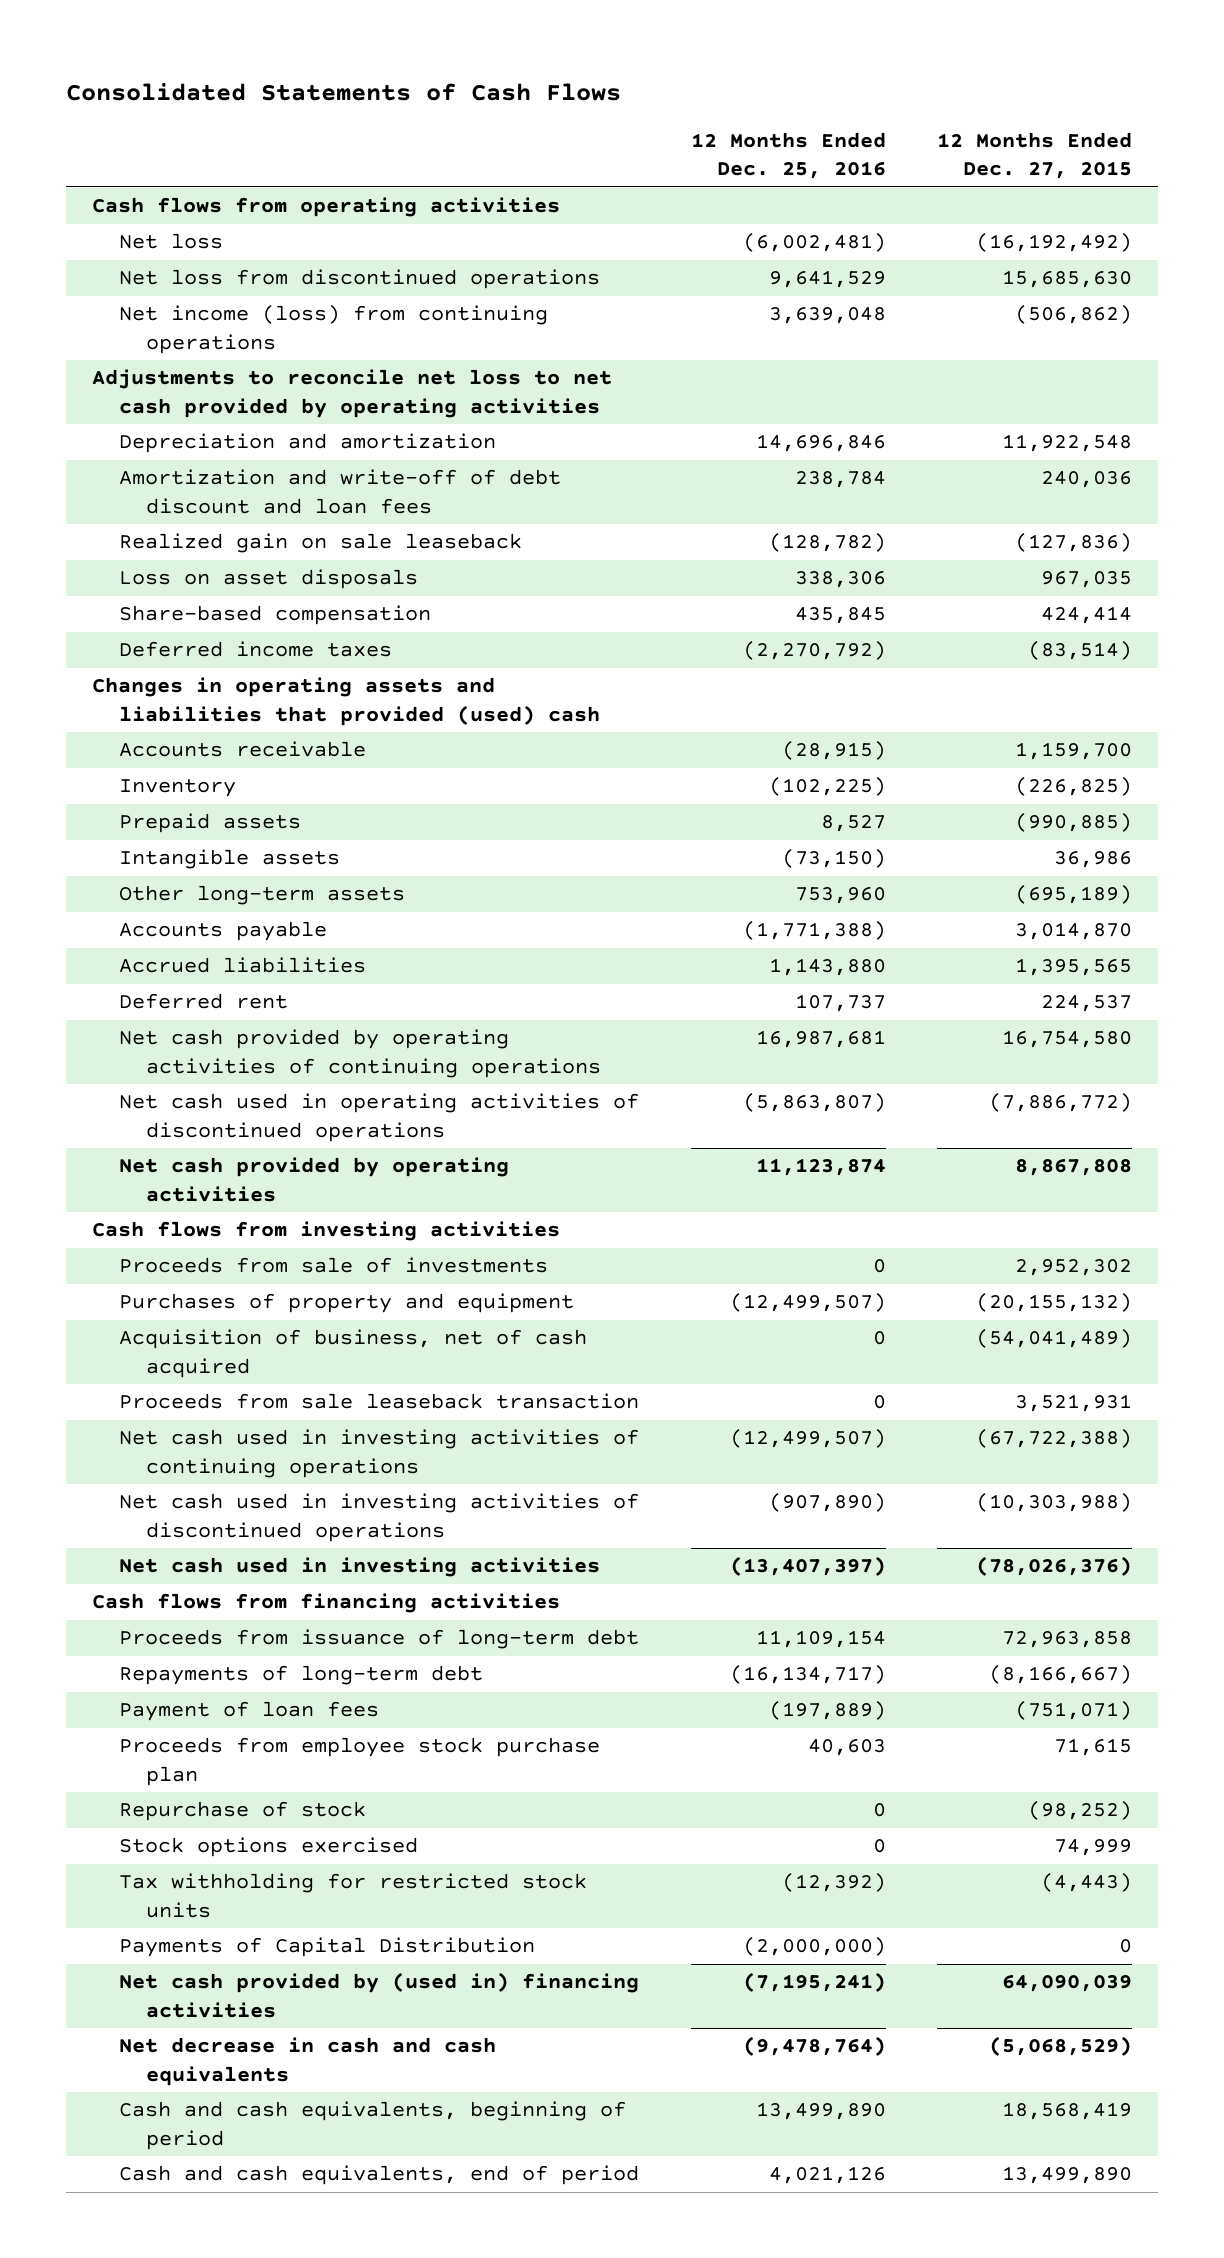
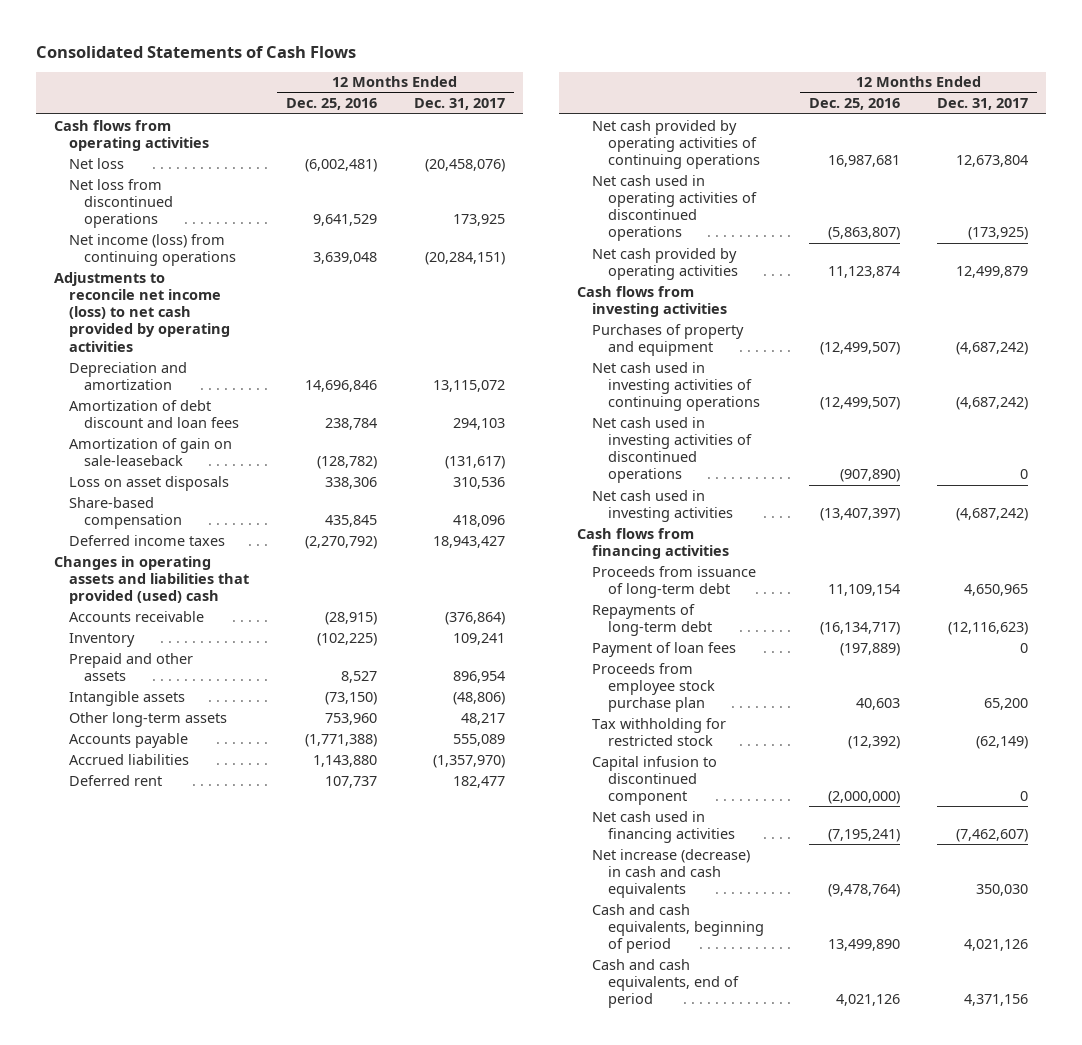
[937,131,1133,180] 12 Months Ended Dec. 27, 2015 -> none
none -> [413,98,505,111] Dec. 31, 2017
[91,369,612,418] Adjustments to reconcile net loss to net cash provided by operating activities -> [53,271,231,352] Adjustments to reconcile net income (loss) to net cash provided by operating activities
[119,469,562,514] Amortization and write-off of debt discount and loan fees -> [69,399,240,428] Amortization of debt discount and loan fees
[119,533,523,554] Realized gain on sale leaseback -> [69,437,233,466] Amortization of gain on sale-leaseback
[119,813,302,834] Prepaid assets -> [69,652,194,681] Prepaid and other assets
[119,1257,549,1274] Proceeds from sale of investments -> none
[119,1329,588,1378] Acquisition of business, net of cash acquired -> none
[119,1393,640,1410] Proceeds from sale leaseback transaction -> none
[119,1801,367,1822] Repurchase of stock -> none
[119,1837,419,1858] Stock options exercised -> none
[119,1873,588,1918] Tax withholding for restricted stock units -> [592,717,727,746] Tax withholding for restricted stock
[119,1937,536,1958] Payments of Capital Distribution -> [592,755,718,806] Capital infusion to discontinued component
[119,1972,640,2018] Net cash provided by (used in) financing activities -> [592,810,735,843] Net cash used in financing activities
[119,2037,497,2086] Net decrease in cash and cash equivalents -> [592,848,751,899] Net increase (decrease) in cash and cash equivalents

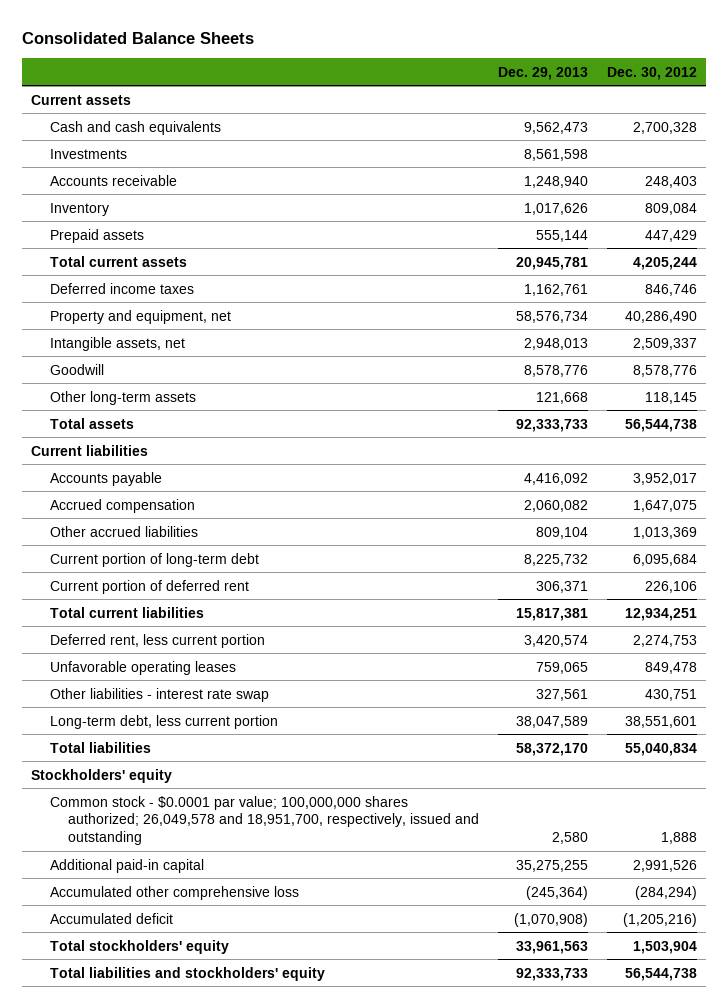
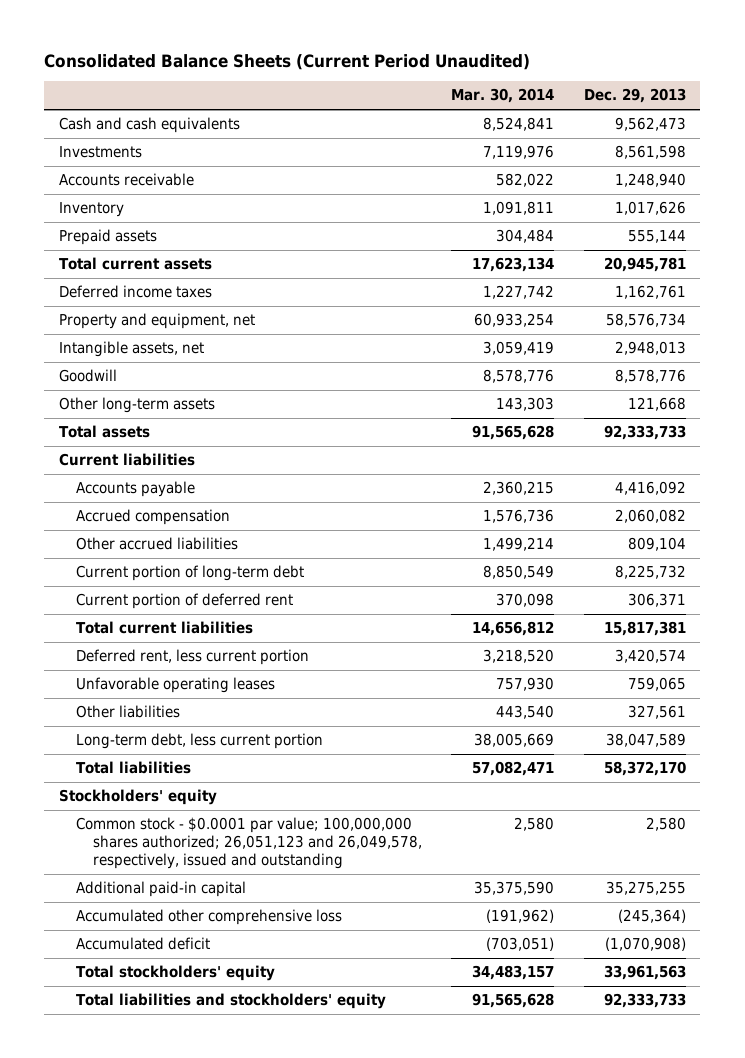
[21,31,254,44] Consolidated Balance Sheets -> [44,53,531,70] Consolidated Balance Sheets (Current Period Unaudited)
[606,66,697,80] Dec. 30, 2012 -> none
none -> [451,88,555,104] Mar. 30, 2014
[31,94,132,105] Current assets -> none
[49,687,269,702] Other liabilities - interest rate swap -> [75,705,180,719] Other liabilities
[49,795,479,845] Common stock - $0.0001 par value; 100,000,000 shares authorized; 26,049,578 and 18,951,700, respectively, issued and outstanding -> [75,817,423,870] Common stock - $0.0001 par value; 100,000,000 shares authorized; 26,051,123 and 26,049,578, respectively, issued and outstanding

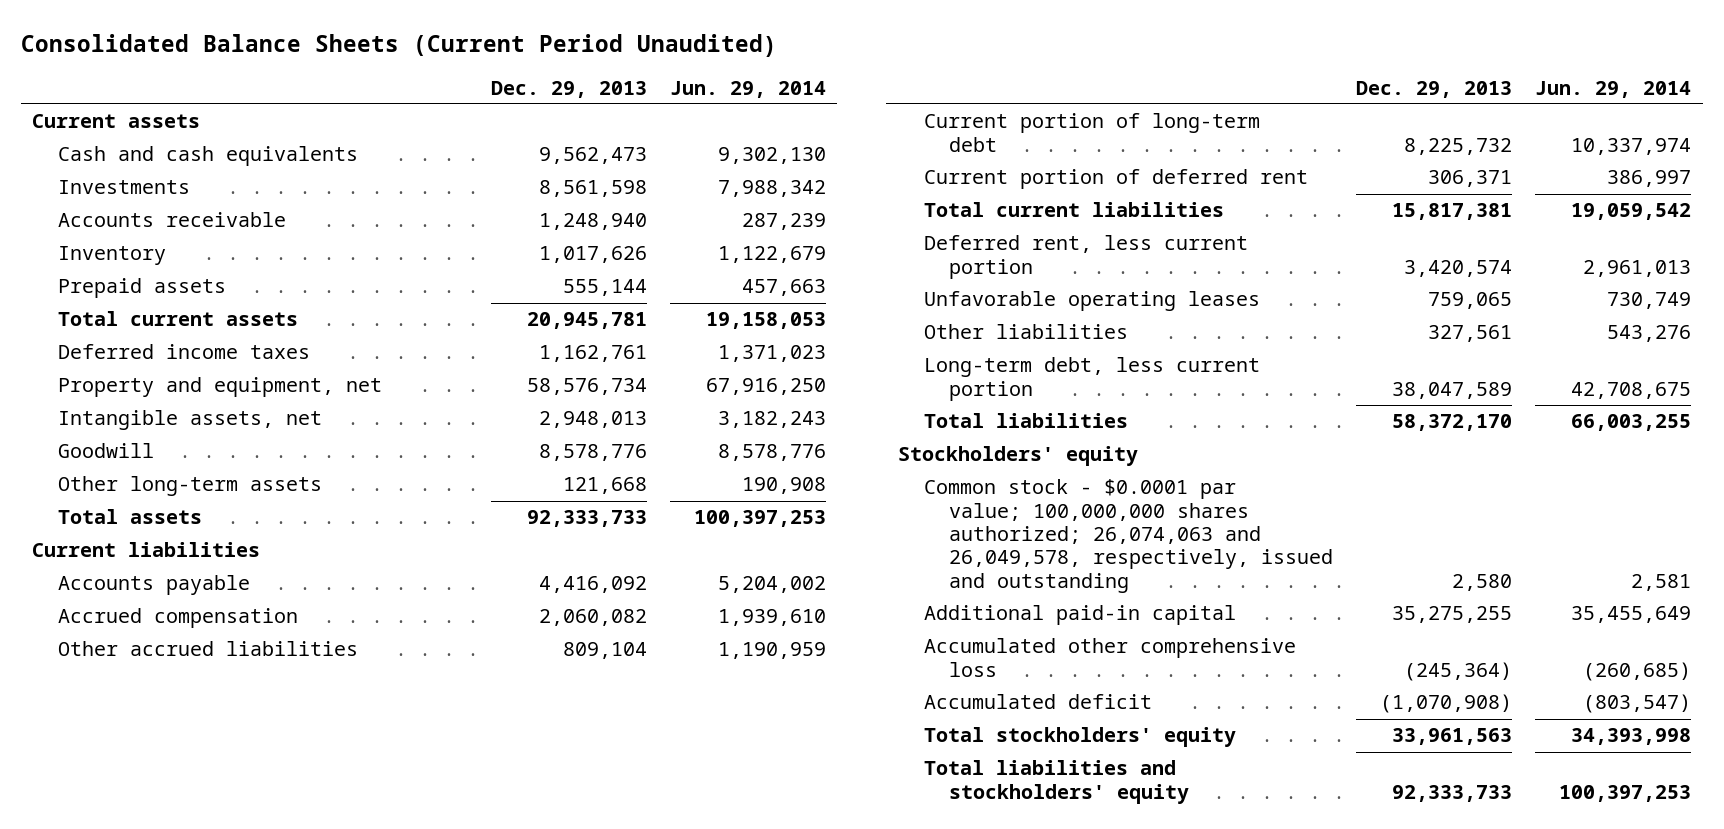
[451,88,555,104] Mar. 30, 2014 -> none
none -> [669,80,826,98] Jun. 29, 2014
none -> [32,114,201,129] Current assets
[75,817,423,870] Common stock - $0.0001 par value; 100,000,000 shares authorized; 26,051,123 and 26,049,578, respectively, issued and outstanding -> [923,479,1334,593] Common stock - $0.0001 par value; 100,000,000 shares authorized; 26,074,063 and 26,049,578, respectively, issued and outstanding

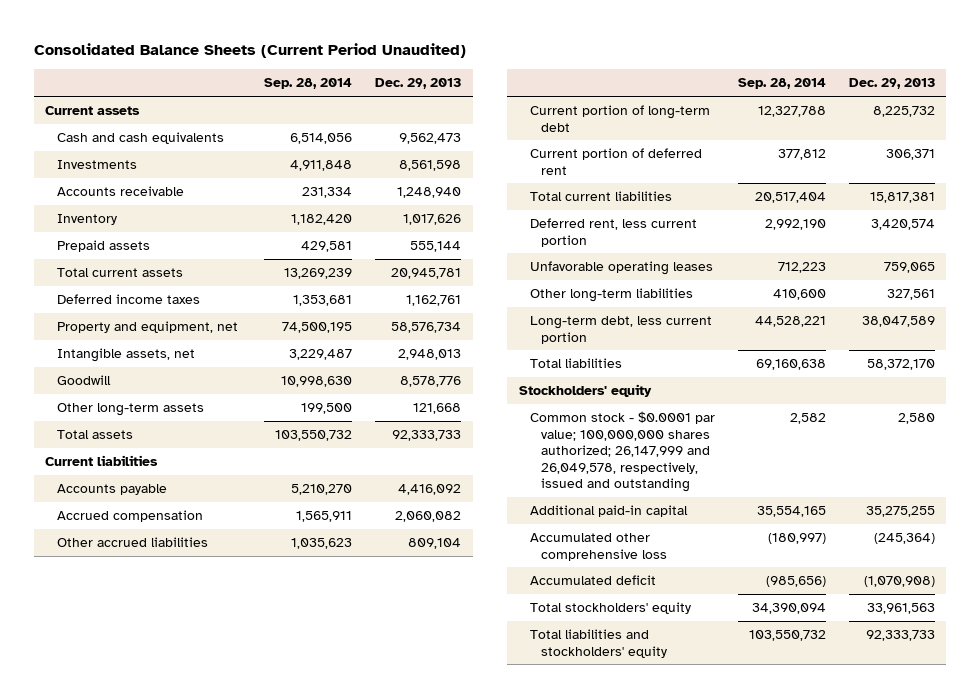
[669,80,826,98] Jun. 29, 2014 -> none
none -> [264,78,353,90] Sep. 28, 2014
[923,324,1128,340] Other liabilities -> [530,288,694,303] Other long-term liabilities
[923,479,1334,593] Common stock - $0.0001 par value; 100,000,000 shares authorized; 26,074,063 and 26,049,578, respectively, issued and outstanding -> [530,411,716,493] Common stock - $0.0001 par value; 100,000,000 shares authorized; 26,147,999 and 26,049,578, respectively, issued and outstanding

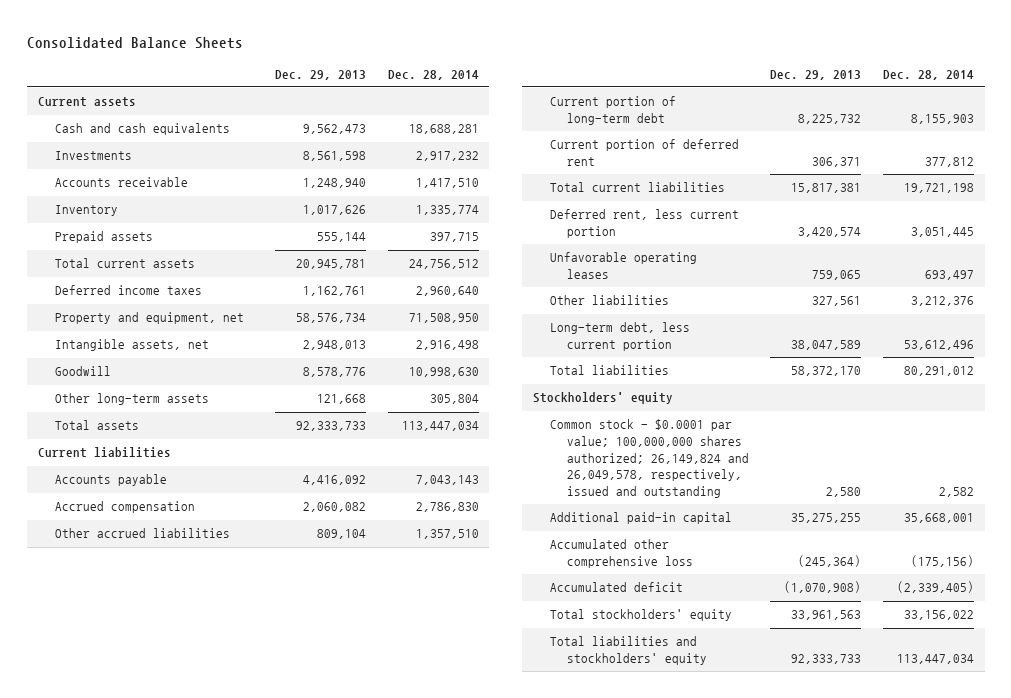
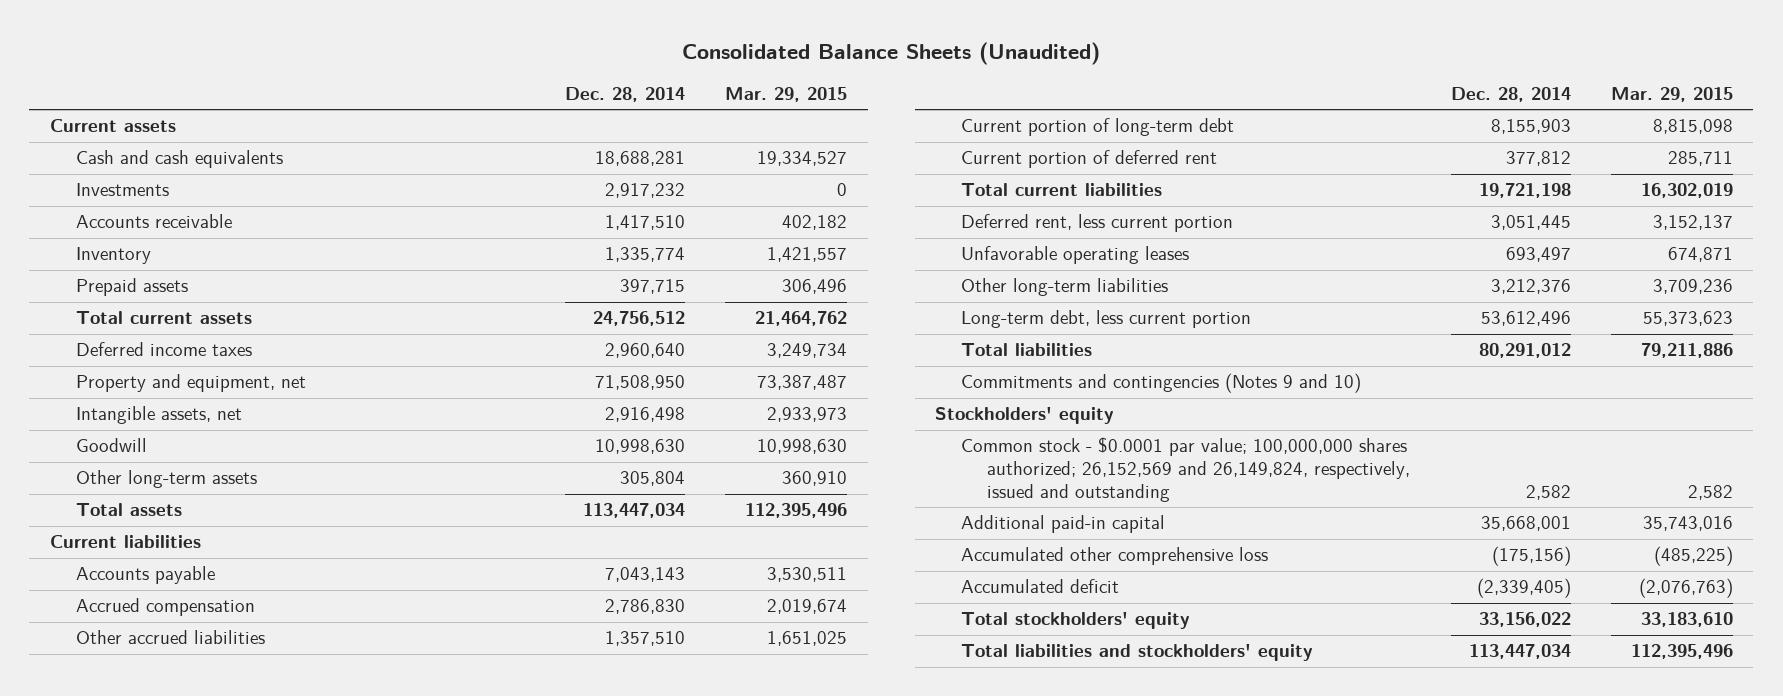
[26,37,243,50] Consolidated Balance Sheets -> [682,41,1101,65] Consolidated Balance Sheets (Unaudited)
[275,69,367,80] Dec. 29, 2013 -> none
none -> [725,87,848,103] Mar. 29, 2015
[549,295,669,306] Other liabilities -> [961,278,1169,297] Other long-term liabilities
none -> [961,373,1362,394] Commitments and contingencies (Notes 9 and 10)
[549,419,749,498] Common stock - $0.0001 par value; 100,000,000 shares authorized; 26,149,824 and 26,049,578, respectively, issued and outstanding -> [961,437,1411,502] Common stock - $0.0001 par value; 100,000,000 shares authorized; 26,152,569 and 26,149,824, respectively, issued and outstanding

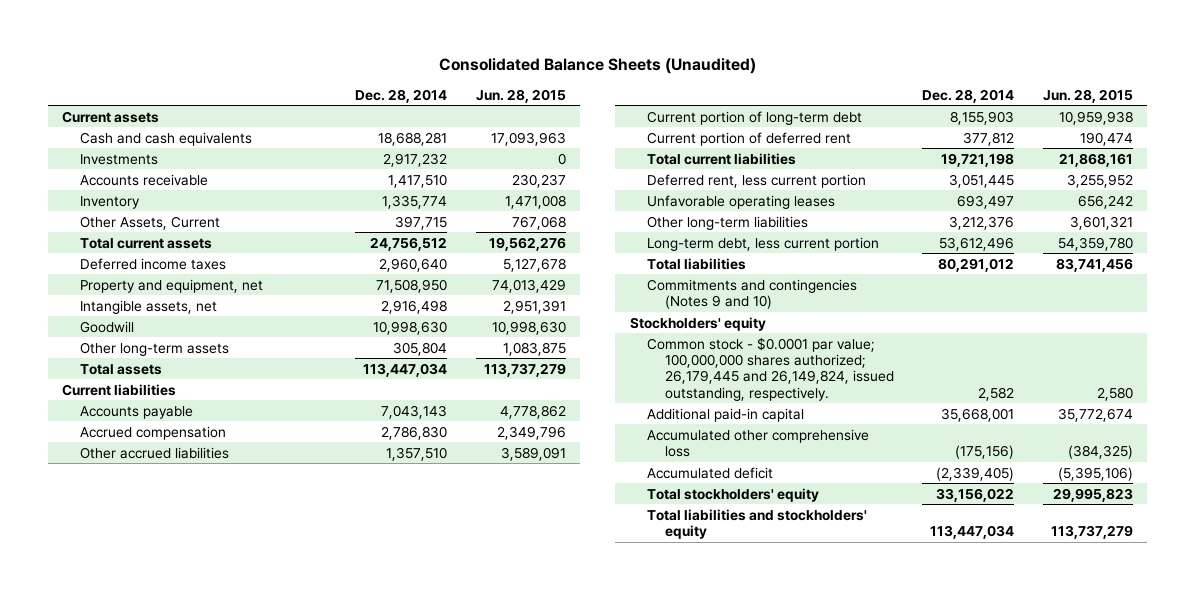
[725,87,848,103] Mar. 29, 2015 -> none
none -> [475,88,566,103] Jun. 28, 2015
[75,278,188,297] Prepaid assets -> [79,215,220,230] Other Assets, Current
[961,437,1411,502] Common stock - $0.0001 par value; 100,000,000 shares authorized; 26,152,569 and 26,149,824, respectively, issued and outstanding -> [647,336,894,401] Common stock - $0.0001 par value; 100,000,000 shares authorized; 26,179,445 and 26,149,824, issued outstanding, respectively.

